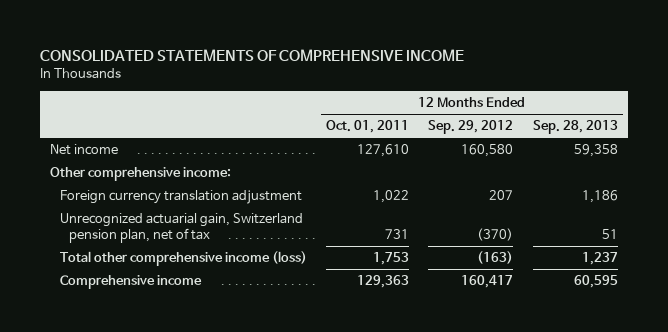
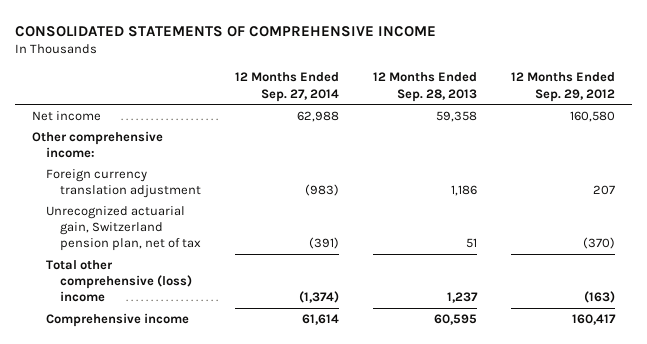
[326,120,410,134] Oct. 01, 2011 -> none
none -> [234,72,339,102] 12 Months Ended Sep. 27, 2014
[59,251,307,267] Total other comprehensive income (loss) -> [46,259,193,303] Total other comprehensive (loss) income

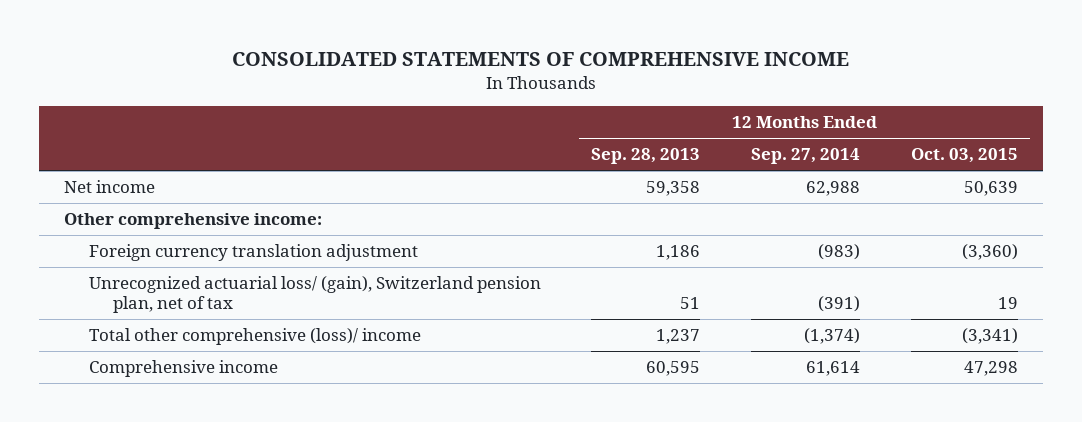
[510,72,615,102] 12 Months Ended Sep. 29, 2012 -> none
none -> [910,148,1018,164] Oct. 03, 2015
[46,205,202,252] Unrecognized actuarial gain, Switzerland pension plan, net of tax -> [88,276,541,314] Unrecognized actuarial loss/ (gain), Switzerland pension plan, net of tax
[46,259,193,303] Total other comprehensive (loss) income -> [88,328,421,346] Total other comprehensive (loss)/ income

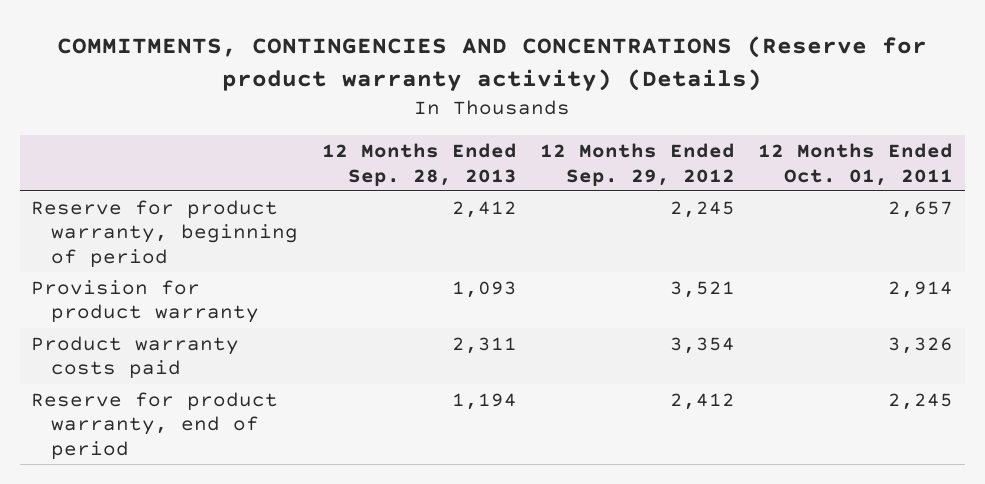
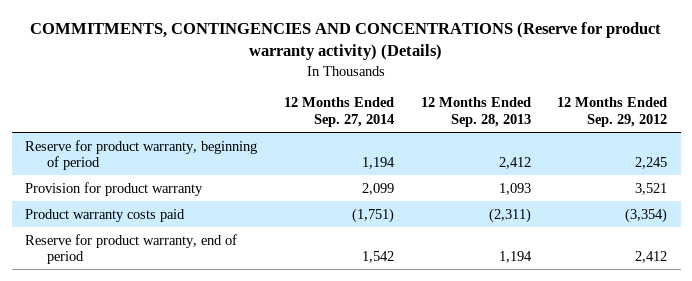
[758,143,954,186] 12 Months Ended Oct. 01, 2011 -> none
none -> [283,97,394,127] 12 Months Ended Sep. 27, 2014
[451,336,517,354] 2,311 -> [488,207,531,223] (2,311)
[669,336,735,354] 3,354 -> [625,207,668,223] (3,354)

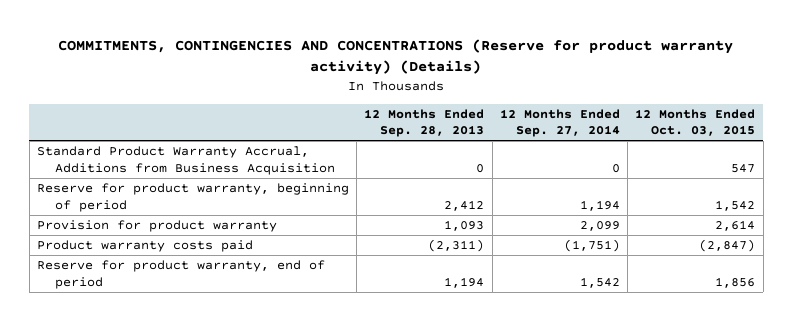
[557,97,668,127] 12 Months Ended Sep. 29, 2012 -> none
none -> [635,108,756,137] 12 Months Ended Oct. 03, 2015
none -> [36,146,335,175] Standard Product Warranty Accrual, Additions from Business Acquisition

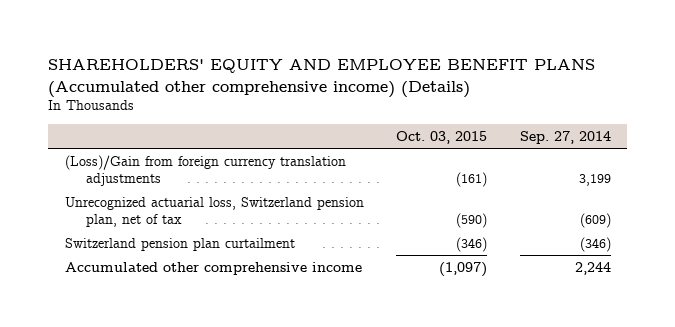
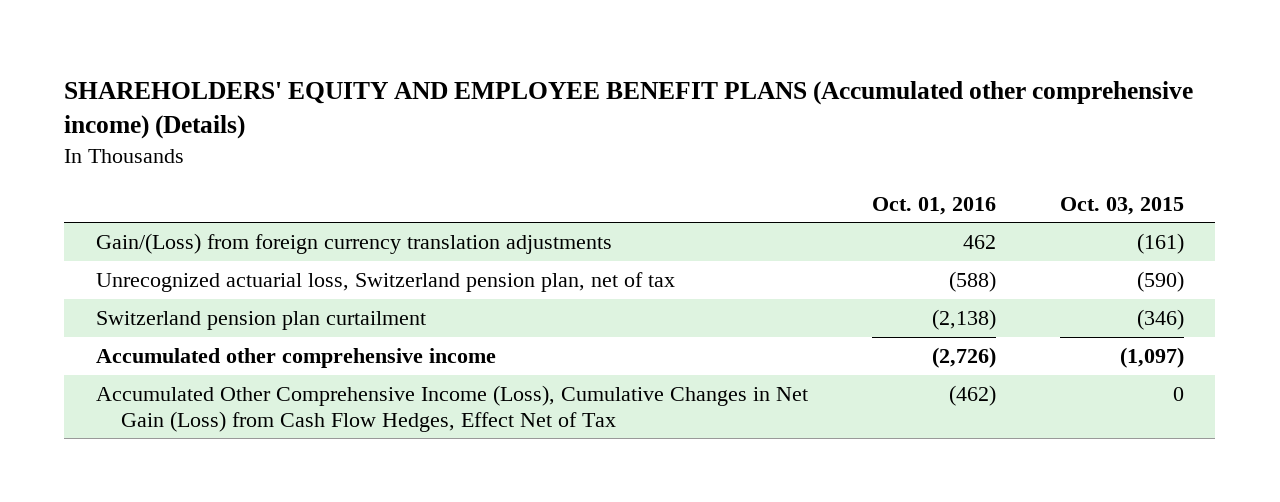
[519,131,611,145] Sep. 27, 2014 -> none
none -> [871,196,996,215] Oct. 01, 2016
[64,154,346,186] (Loss)/Gain from foreign currency translation adjustments -> [96,232,613,254] Gain/(Loss) from foreign currency translation adjustments
none -> [96,384,809,432] Accumulated Other Comprehensive Income (Loss), Cumulative Changes in Net Gain (Loss) from Cash Flow Hedges, Effect Net of Tax

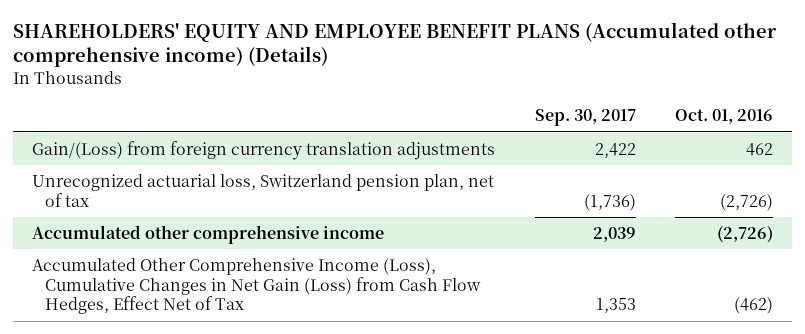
[1059,196,1184,215] Oct. 03, 2015 -> none
none -> [534,109,636,127] Sep. 30, 2017
[96,310,427,330] Switzerland pension plan curtailment -> none
[948,270,996,292] (588) -> [719,193,773,211] (2,726)

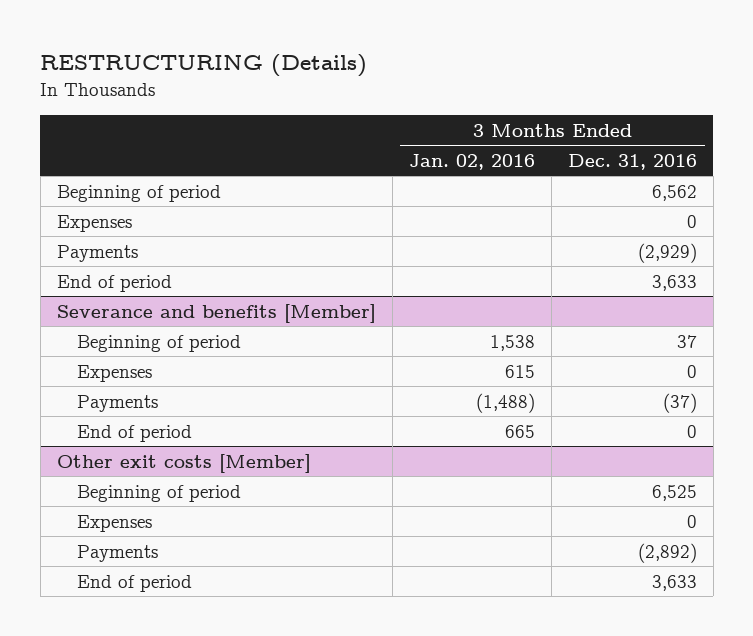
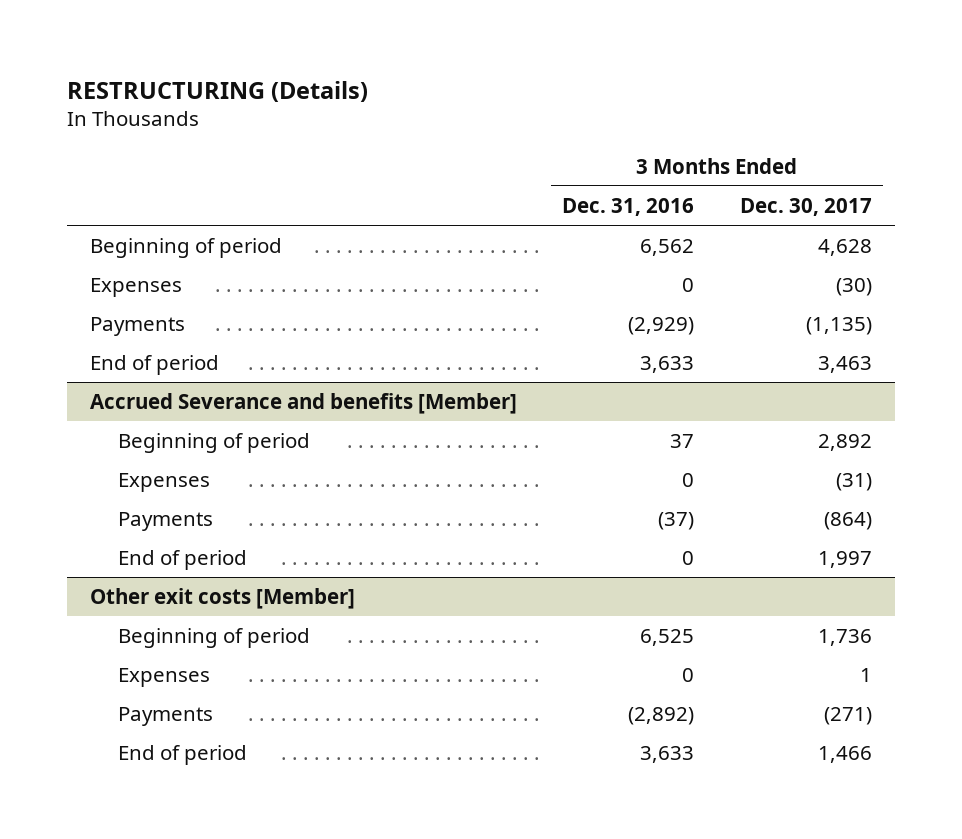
[408,153,535,170] Jan. 02, 2016 -> none
none -> [739,197,872,216] Dec. 30, 2017
[56,303,376,323] Severance and benefits [Member] -> [89,392,517,414] Accrued Severance and benefits [Member]

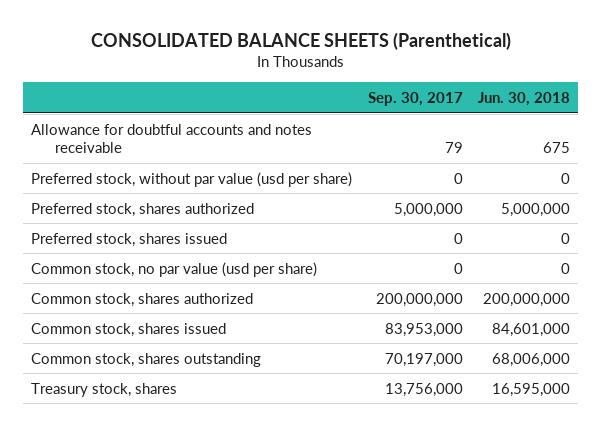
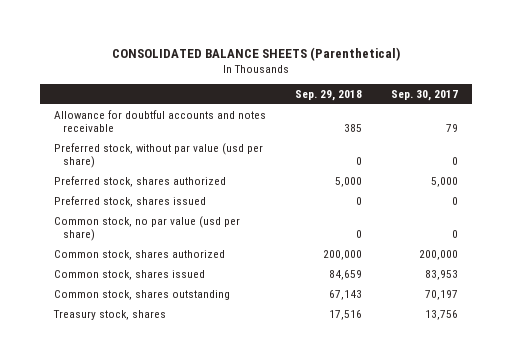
[478,91,571,106] Jun. 30, 2018 -> none
none -> [294,90,362,102] Sep. 29, 2018
[393,202,463,217] 5,000,000 -> [430,176,458,187] 5,000
[375,292,463,307] 200,000,000 -> [418,249,458,260] 200,000
[384,322,463,337] 83,953,000 -> [424,269,458,280] 83,953
[384,352,463,367] 70,197,000 -> [424,289,458,300] 70,197
[384,382,463,397] 13,756,000 -> [424,309,458,320] 13,756

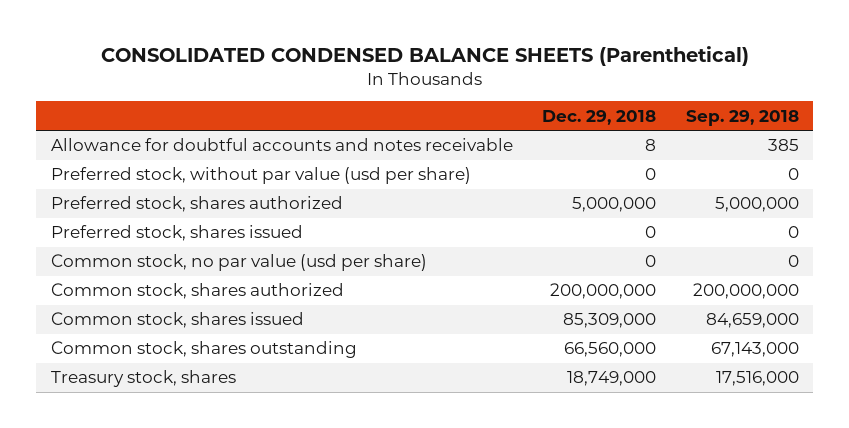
[111,46,400,61] CONSOLIDATED BALANCE SHEETS (Parenthetical) -> [100,45,749,66] CONSOLIDATED CONDENSED BALANCE SHEETS (Parenthetical)
[390,90,458,102] Sep. 30, 2017 -> none
none -> [542,109,657,125] Dec. 29, 2018
[334,176,362,187] 5,000 -> [714,197,799,213] 5,000,000
[322,249,362,260] 200,000 -> [692,283,799,300] 200,000,000
[328,269,362,280] 84,659 -> [705,313,799,329] 84,659,000
[328,289,362,300] 67,143 -> [710,342,799,358] 67,143,000
[328,309,362,320] 17,516 -> [715,371,799,387] 17,516,000

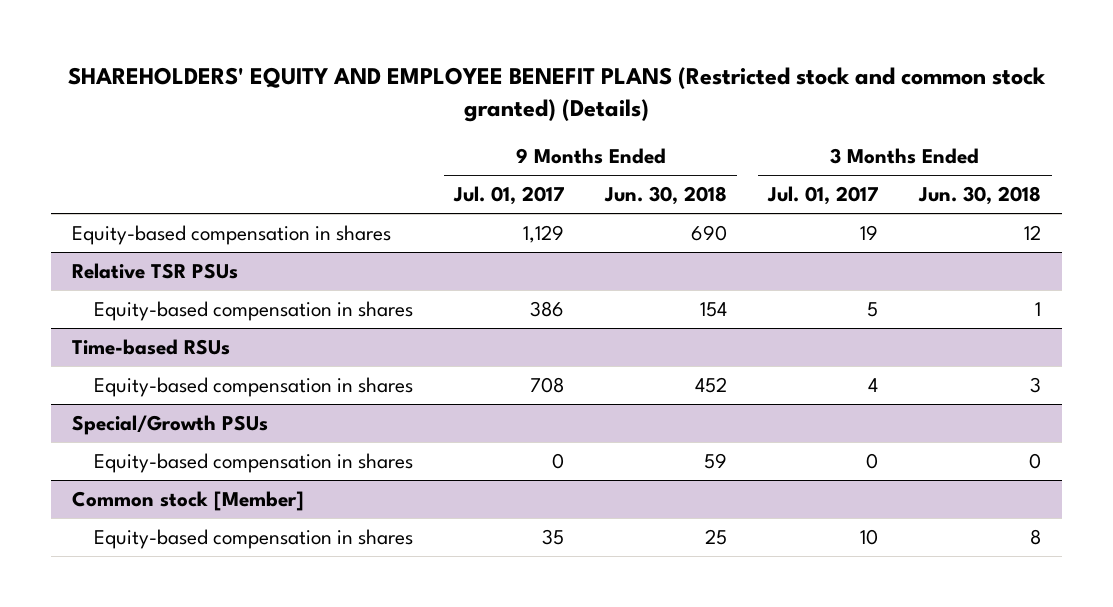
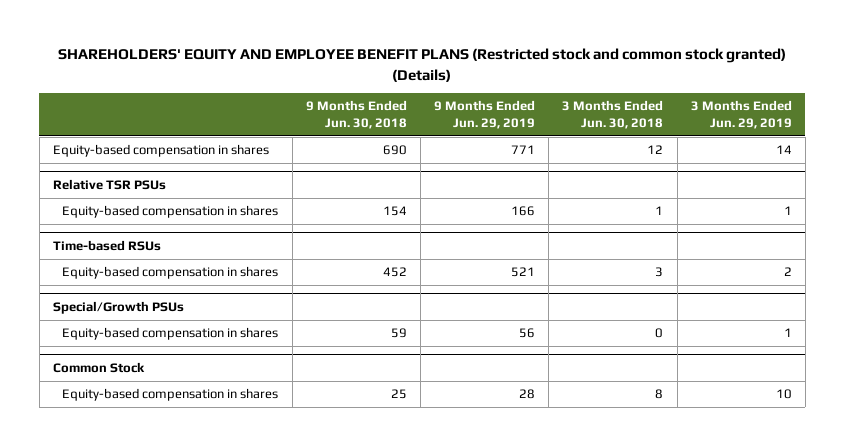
[452,185,564,205] Jul. 01, 2017 -> none
[767,185,879,205] Jul. 01, 2017 -> none
none -> [434,100,536,129] 9 Months Ended Jun. 29, 2019
none -> [690,100,792,129] 3 Months Ended Jun. 29, 2019
[71,490,304,511] Common stock [Member] -> [52,361,145,373] Common Stock

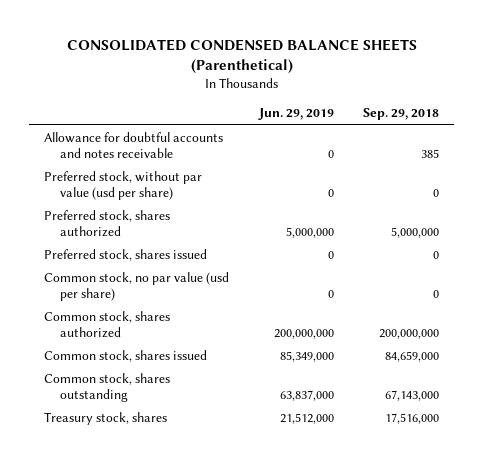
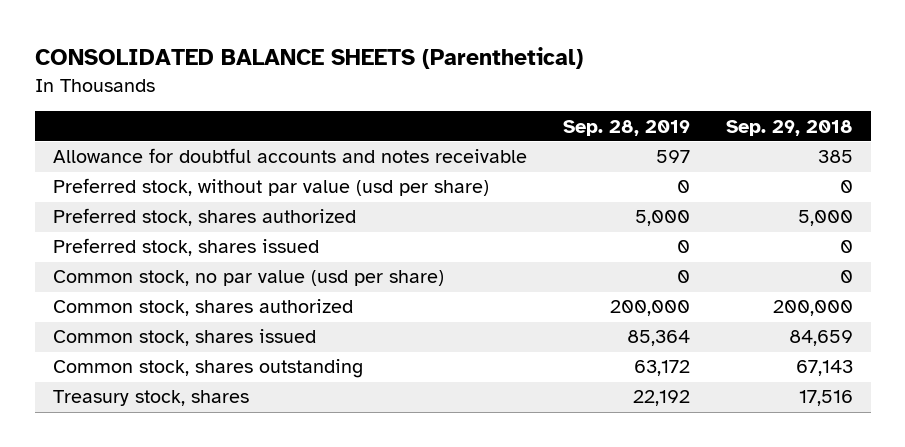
[66,38,417,75] CONSOLIDATED CONDENSED BALANCE SHEETS (Parenthetical) -> [34,47,583,70] CONSOLIDATED BALANCE SHEETS (Parenthetical)
[257,108,334,121] Jun. 29, 2019 -> none
none -> [562,119,690,136] Sep. 28, 2019
[391,226,440,238] 5,000,000 -> [797,210,853,227] 5,000
[379,328,440,339] 200,000,000 -> [772,300,853,317] 200,000
[385,350,440,362] 84,659,000 -> [788,330,853,347] 84,659
[385,389,440,401] 67,143,000 -> [795,360,853,377] 67,143
[385,412,440,424] 17,516,000 -> [798,390,853,407] 17,516

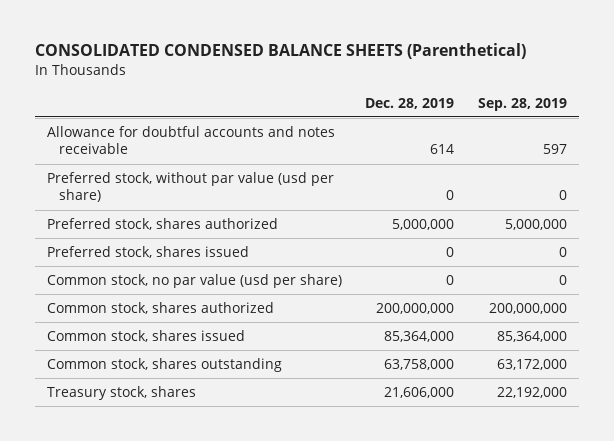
[34,47,583,70] CONSOLIDATED BALANCE SHEETS (Parenthetical) -> [34,43,526,60] CONSOLIDATED CONDENSED BALANCE SHEETS (Parenthetical)
[725,119,853,136] Sep. 29, 2018 -> none
none -> [365,97,455,109] Dec. 28, 2019
[634,210,690,227] 5,000 -> [505,218,568,230] 5,000,000
[609,300,690,317] 200,000 -> [489,302,568,314] 200,000,000
[626,330,690,347] 85,364 -> [497,330,568,342] 85,364,000
[633,360,690,377] 63,172 -> [497,358,568,370] 63,172,000
[632,390,690,407] 22,192 -> [497,386,568,398] 22,192,000

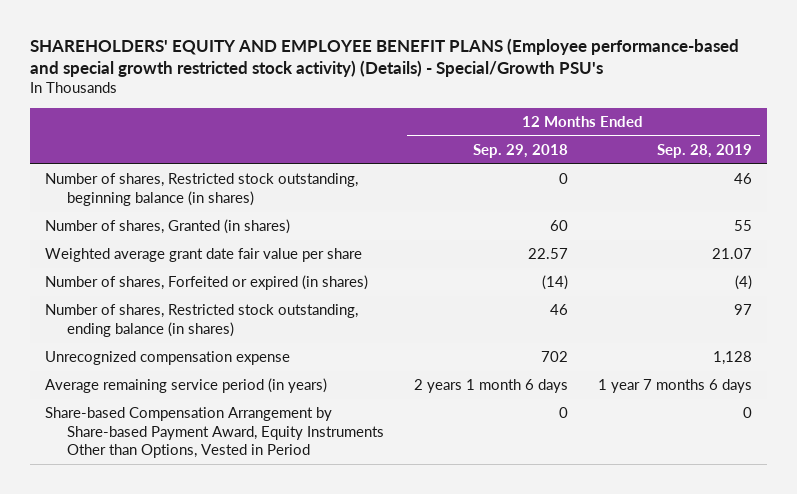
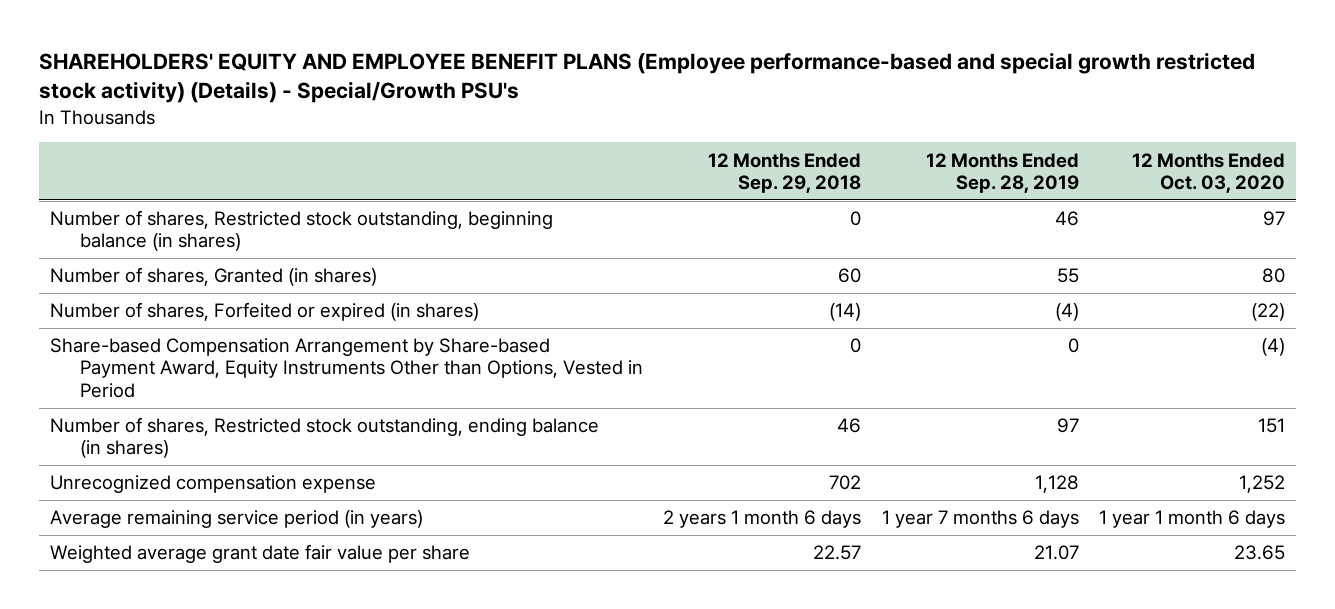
none -> [1132,152,1286,193] 12 Months Ended Oct. 03, 2020
[44,407,385,459] Share-based Compensation Arrangement by Share-based Payment Award, Equity Instruments Other than Options, Vested in Period -> [49,338,643,398] Share-based Compensation Arrangement by Share-based Payment Award, Equity Instruments Other than Options, Vested in Period
[44,248,362,263] Weighted average grant date fair value per share -> [49,544,470,564] Weighted average grant date fair value per share

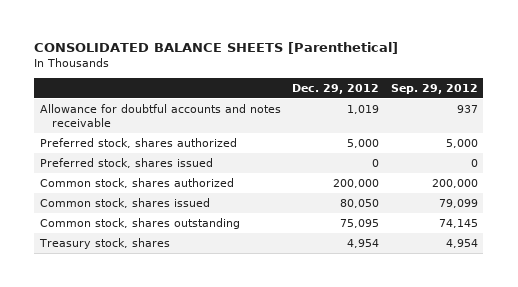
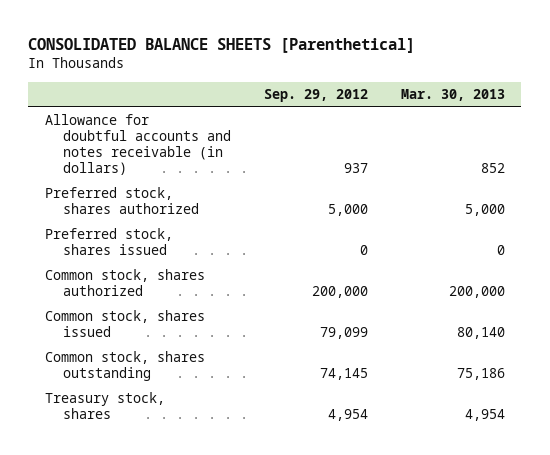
[292,84,380,95] Dec. 29, 2012 -> none
none -> [400,89,505,102] Mar. 30, 2013
[40,104,282,128] Allowance for doubtful accounts and notes receivable -> [44,114,232,176] Allowance for doubtful accounts and notes receivable (in dollars)

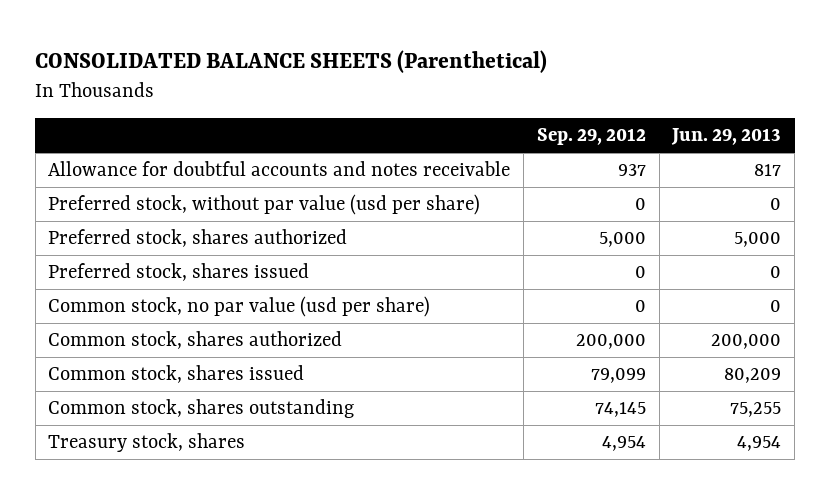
[28,37,416,53] CONSOLIDATED BALANCE SHEETS [Parenthetical] -> [35,50,548,74] CONSOLIDATED BALANCE SHEETS (Parenthetical)
[400,89,505,102] Mar. 30, 2013 -> none
none -> [671,128,782,146] Jun. 29, 2013
[44,114,232,176] Allowance for doubtful accounts and notes receivable (in dollars) -> [48,161,511,177] Allowance for doubtful accounts and notes receivable
none -> [48,194,481,216] Preferred stock, without par value (usd per share)
none -> [48,296,431,318] Common stock, no par value (usd per share)

